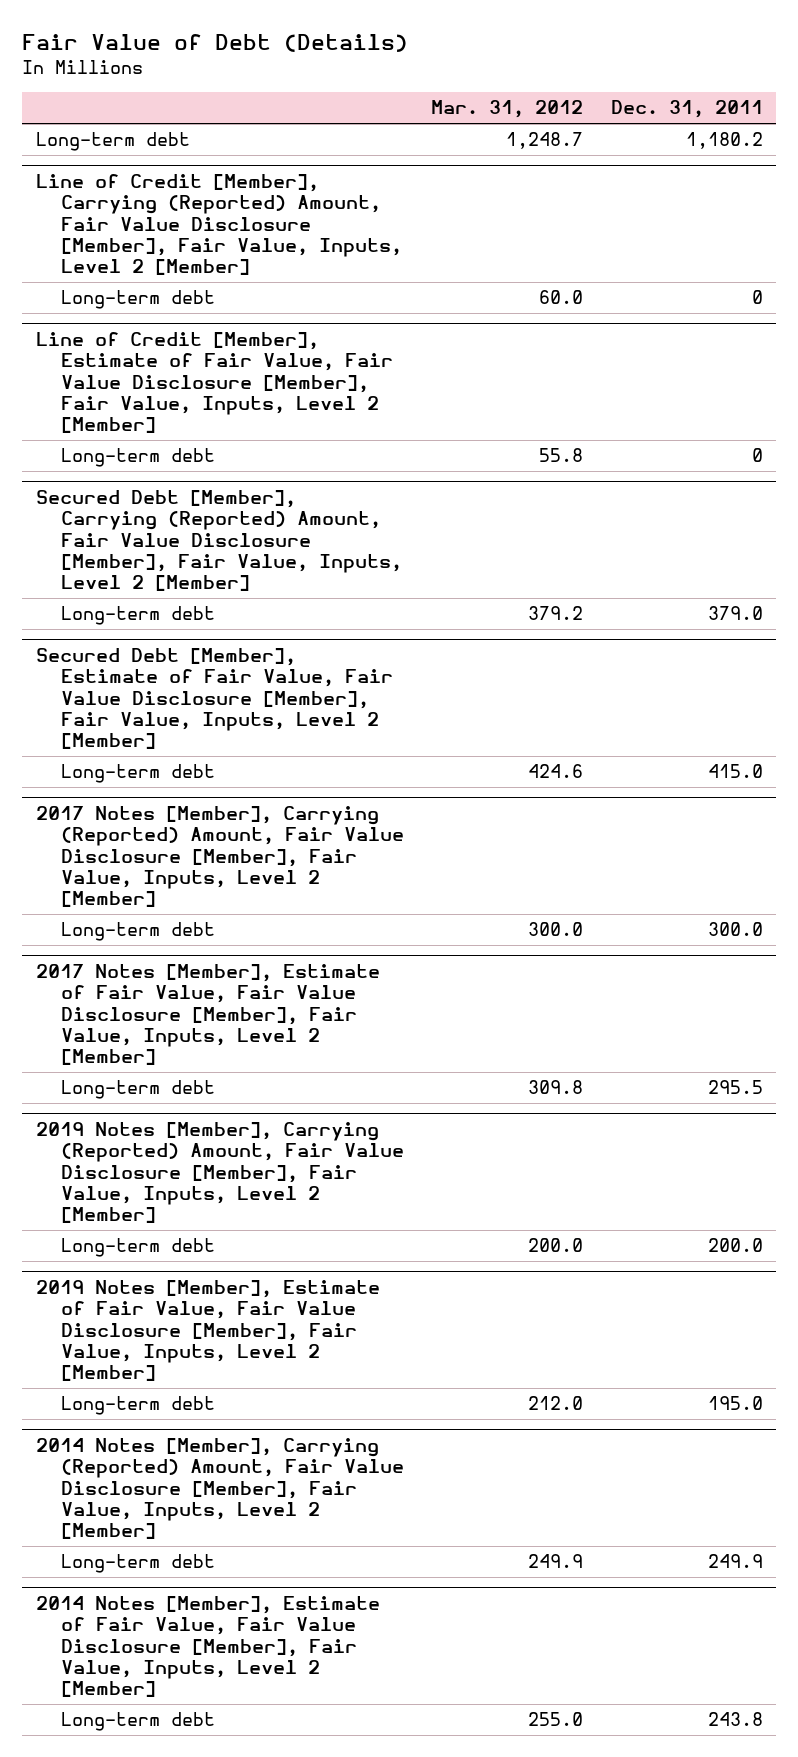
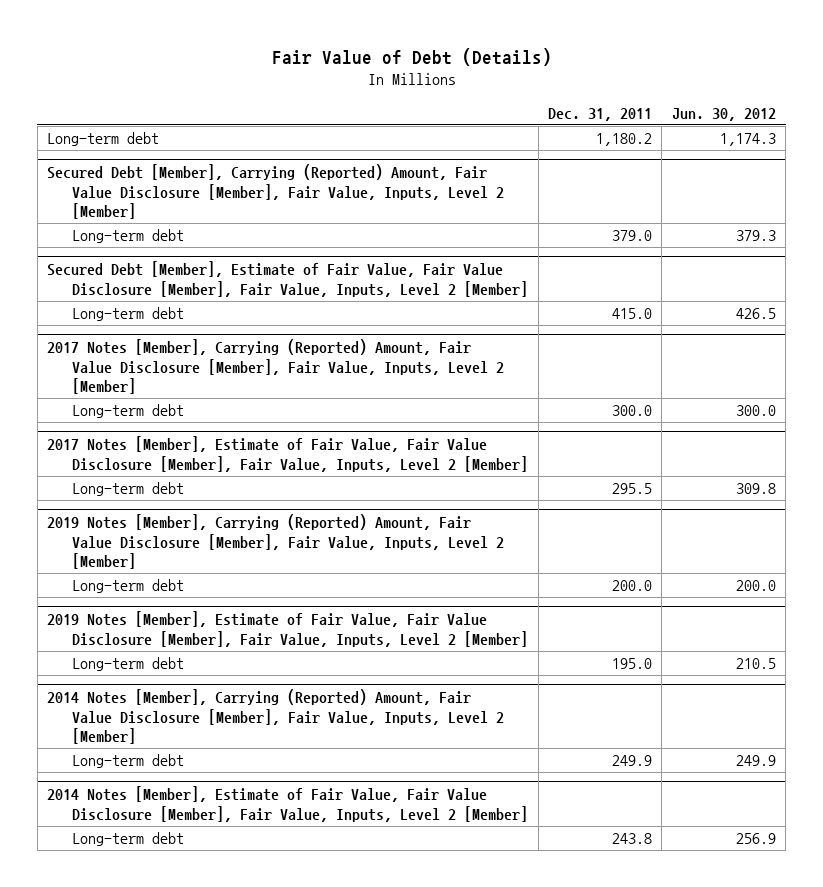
[431,100,584,119] Mar. 31, 2012 -> none
none -> [671,107,776,121] Jun. 30, 2012
[35,174,403,276] Line of Credit [Member], Carrying (Reported) Amount, Fair Value Disclosure [Member], Fair Value, Inputs, Level 2 [Member] -> none
[61,290,216,310] Long-term debt -> none
[35,332,394,434] Line of Credit [Member], Estimate of Fair Value, Fair Value Disclosure [Member], Fair Value, Inputs, Level 2 [Member] -> none
[61,448,216,468] Long-term debt -> none

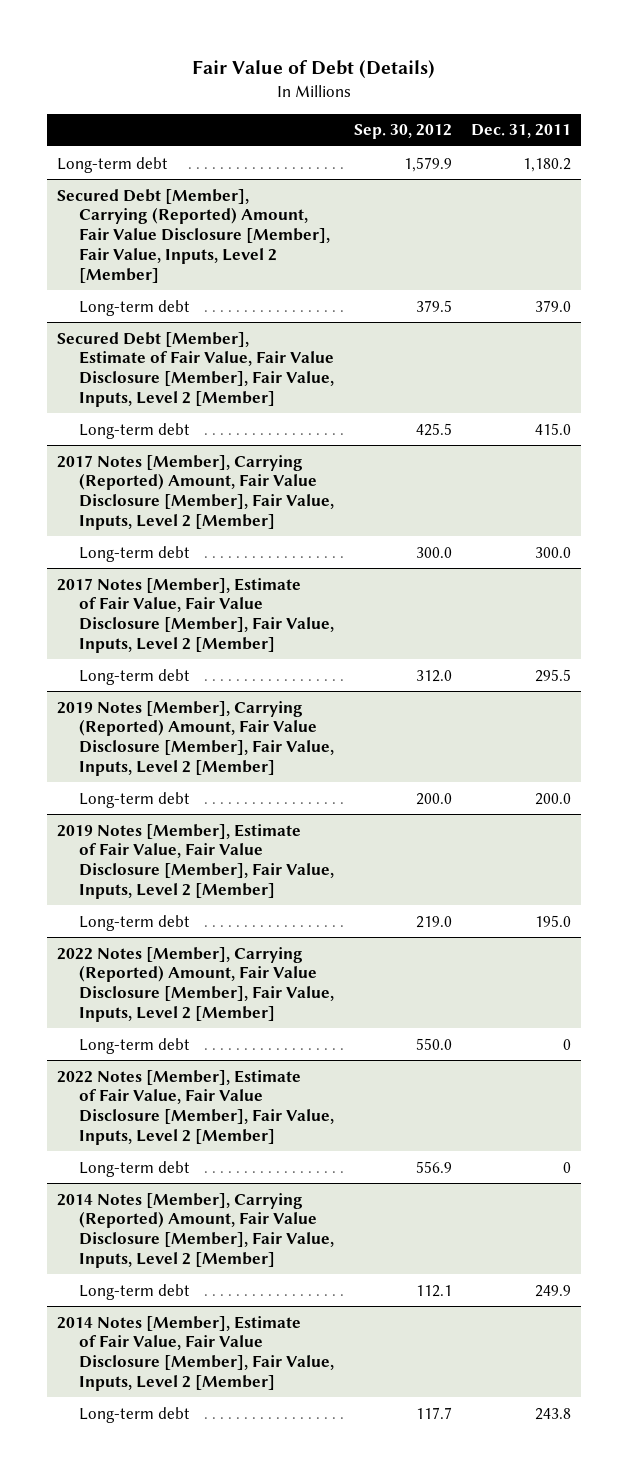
[671,107,776,121] Jun. 30, 2012 -> none
none -> [353,124,452,140] Sep. 30, 2012
none -> [56,946,334,1022] 2022 Notes [Member], Carrying (Reported) Amount, Fair Value Disclosure [Member], Fair Value, Inputs, Level 2 [Member]
none -> [78,1037,190,1054] Long-term debt
none -> [56,1069,334,1145] 2022 Notes [Member], Estimate of Fair Value, Fair Value Disclosure [Member], Fair Value, Inputs, Level 2 [Member]
none -> [78,1160,190,1177] Long-term debt

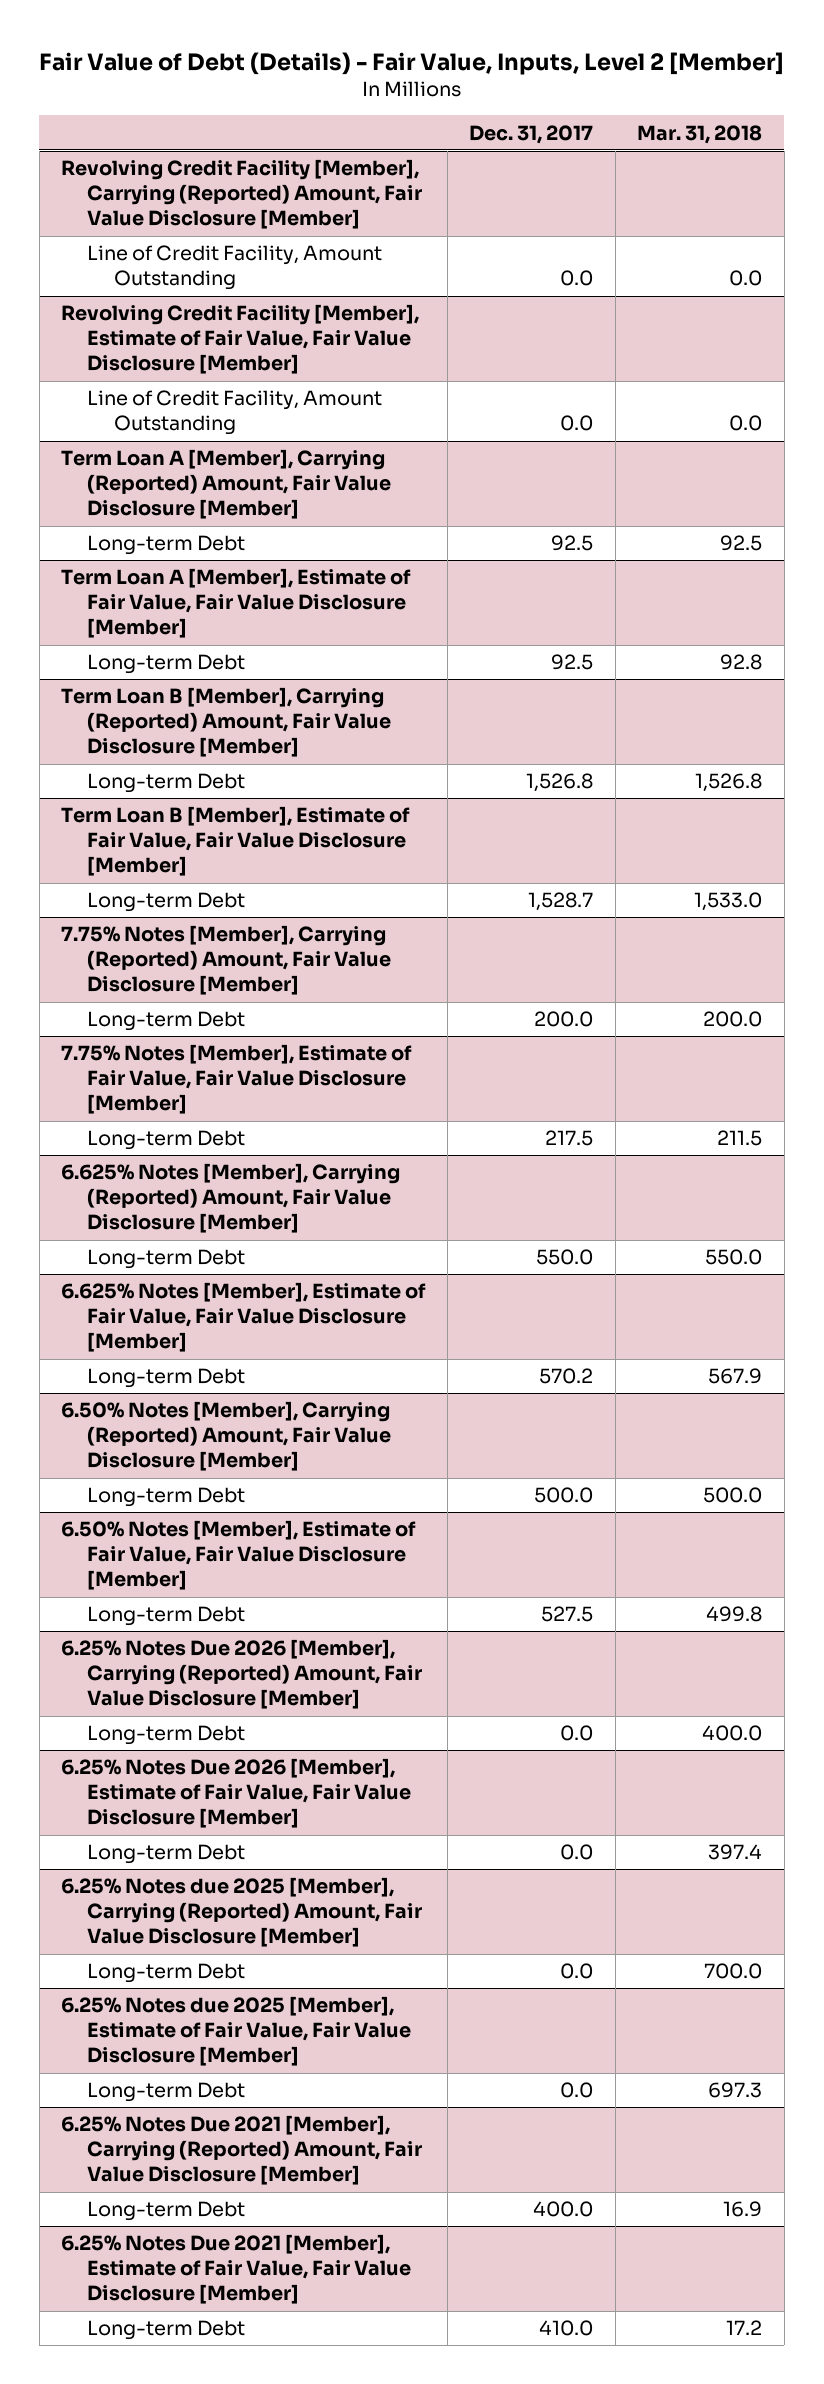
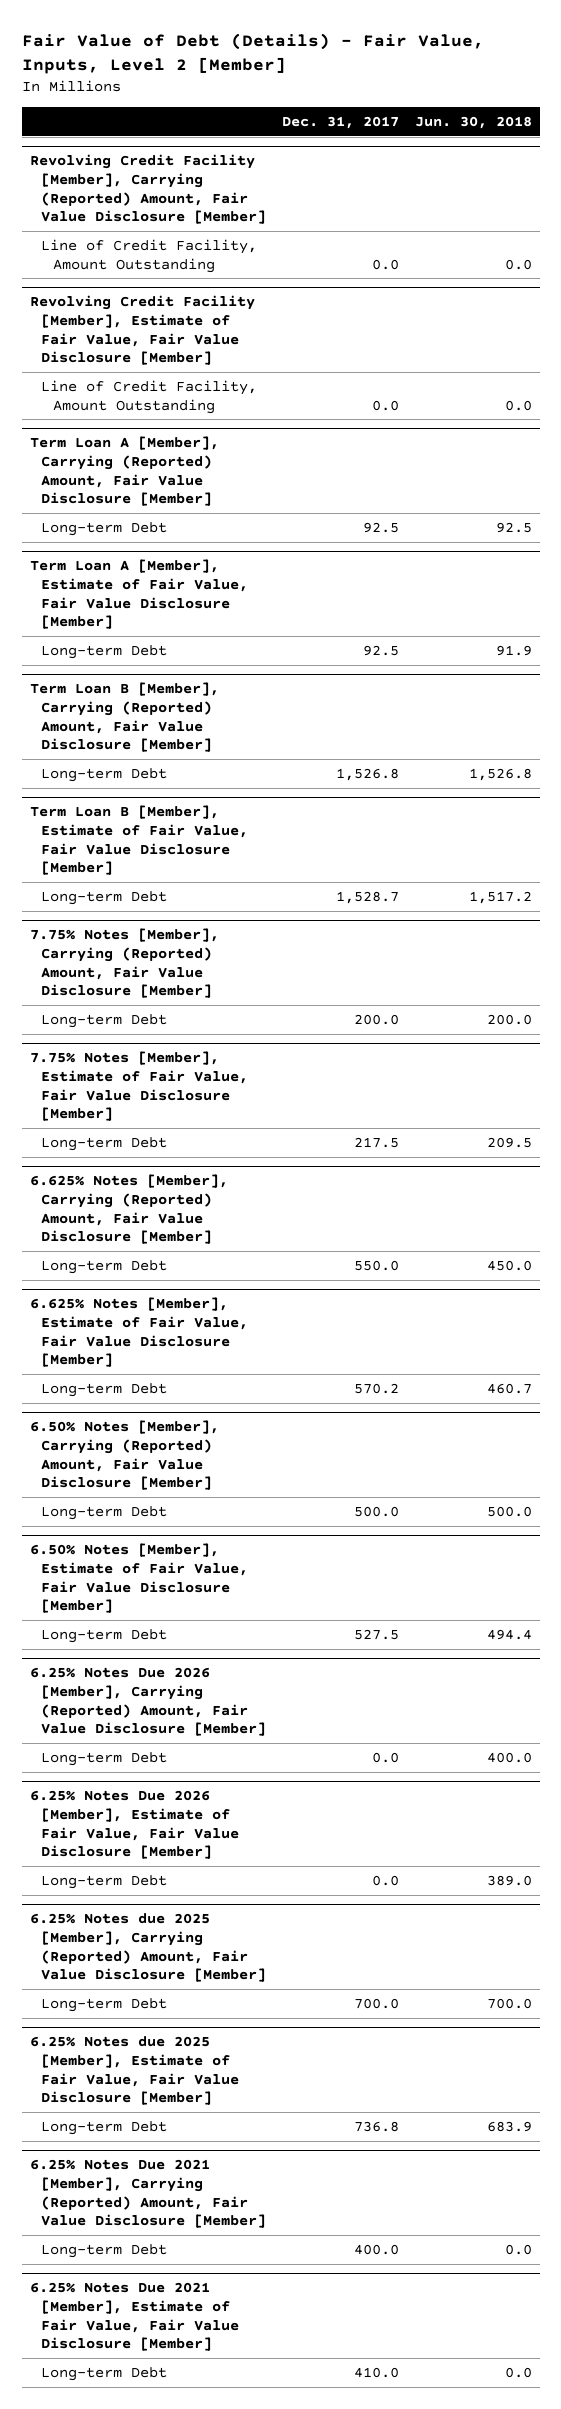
[637,124,763,144] Mar. 31, 2018 -> none
none -> [414,115,532,129] Jun. 30, 2018
[560,1963,594,1980] 0.0 -> [353,1997,399,2009] 700.0
[560,2082,594,2099] 0.0 -> [353,2120,399,2132] 736.8

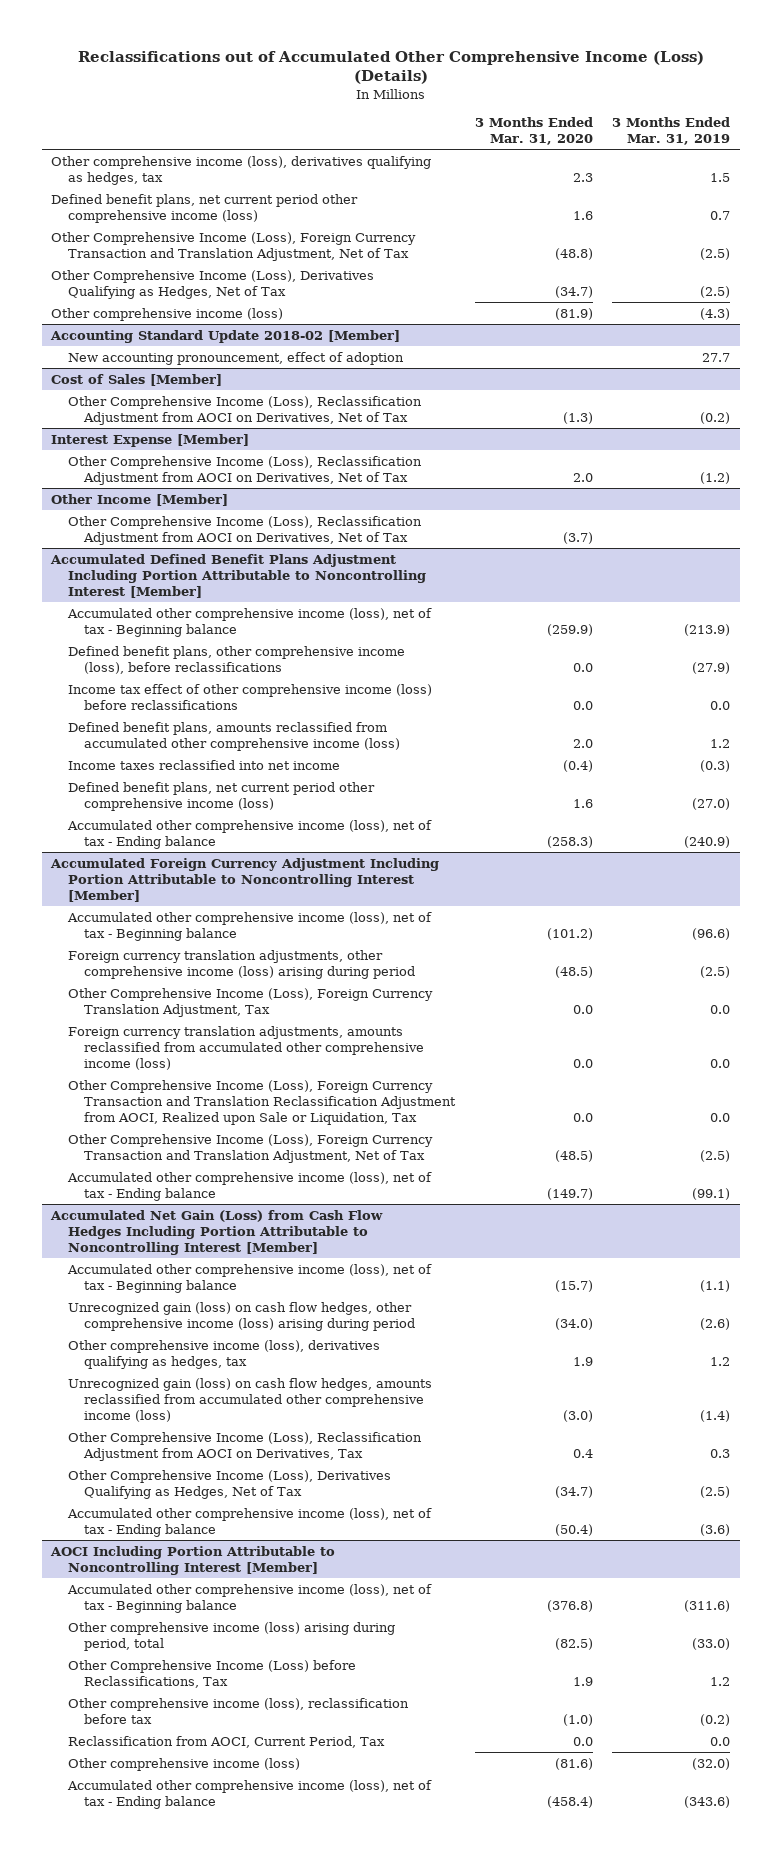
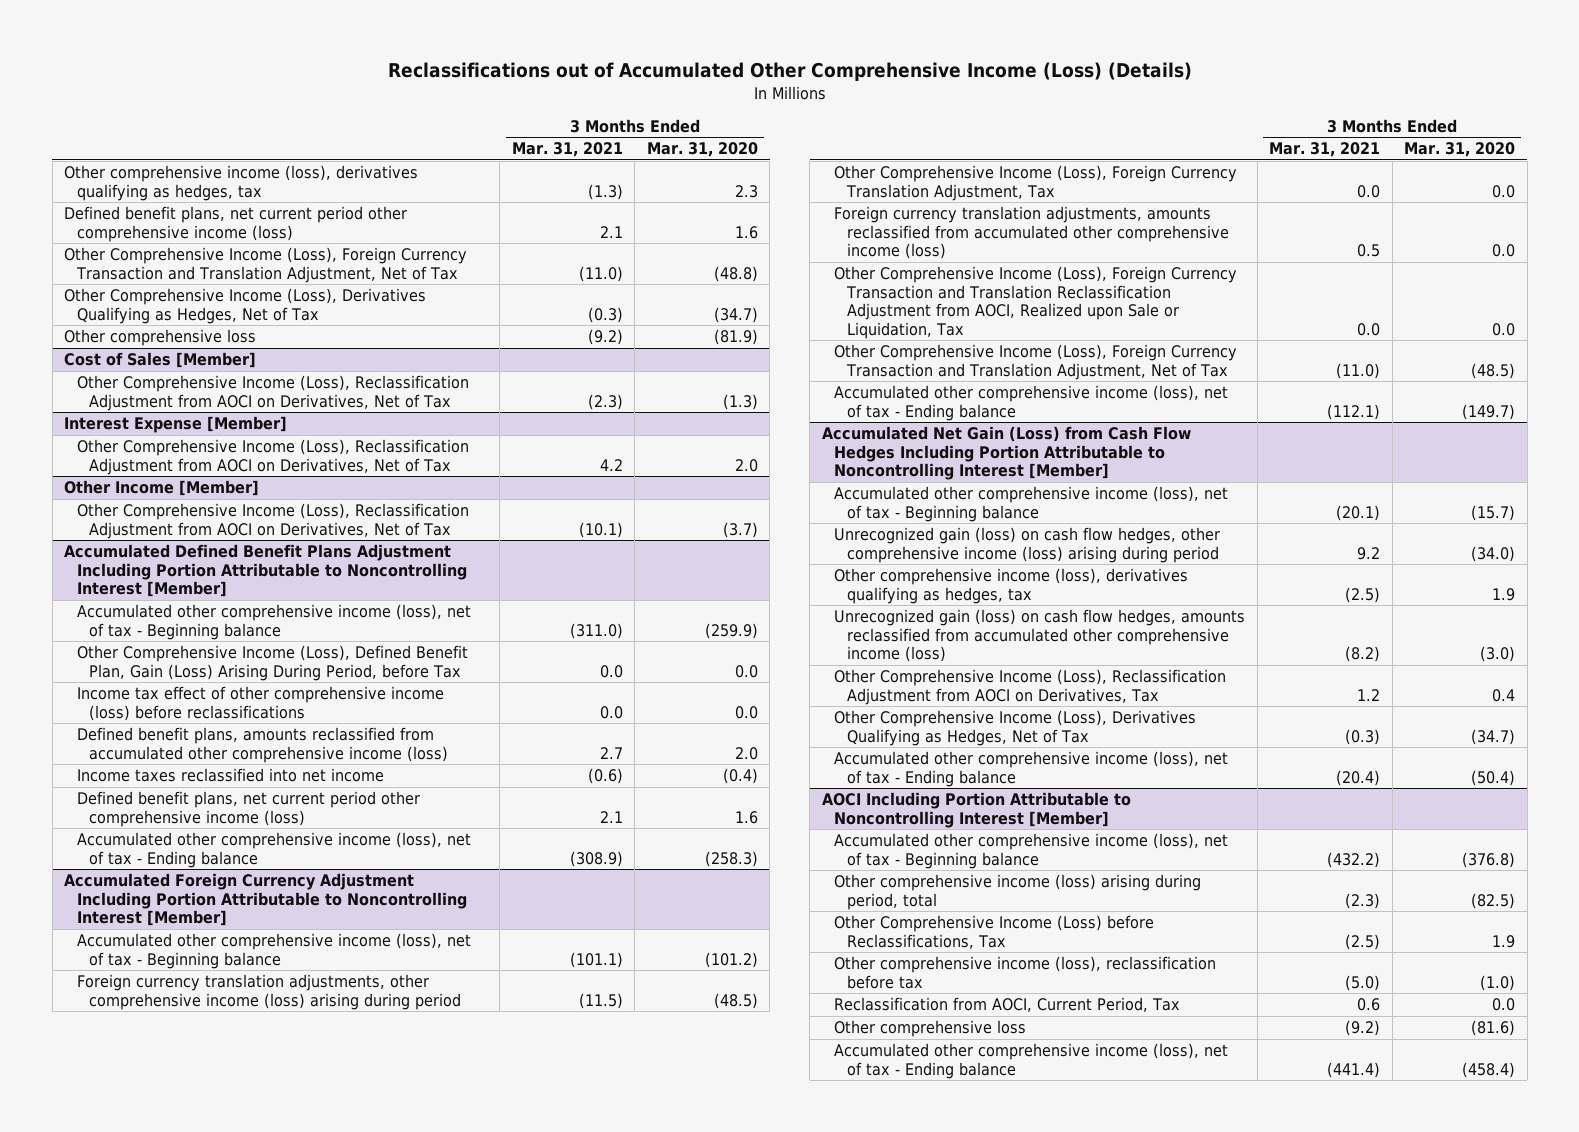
[612,116,731,146] 3 Months Ended Mar. 31, 2019 -> none
none -> [511,142,623,158] Mar. 31, 2021
[50,329,401,343] Accounting Standard Update 2018-02 [Member] -> none
[67,351,404,365] New accounting pronouncement, effect of adoption -> none
[51,307,284,321] Other comprehensive income (loss) -> [63,329,256,347] Other comprehensive loss
[67,645,405,674] Defined benefit plans, other comprehensive income (loss), before reclassifications -> [76,645,468,681] Other Comprehensive Income (Loss), Defined Benefit Plan, Gain (Loss) Arising During Period, before Tax
[67,1757,300,1771] Other comprehensive income (loss) -> [834,1020,1027,1038] Other comprehensive loss

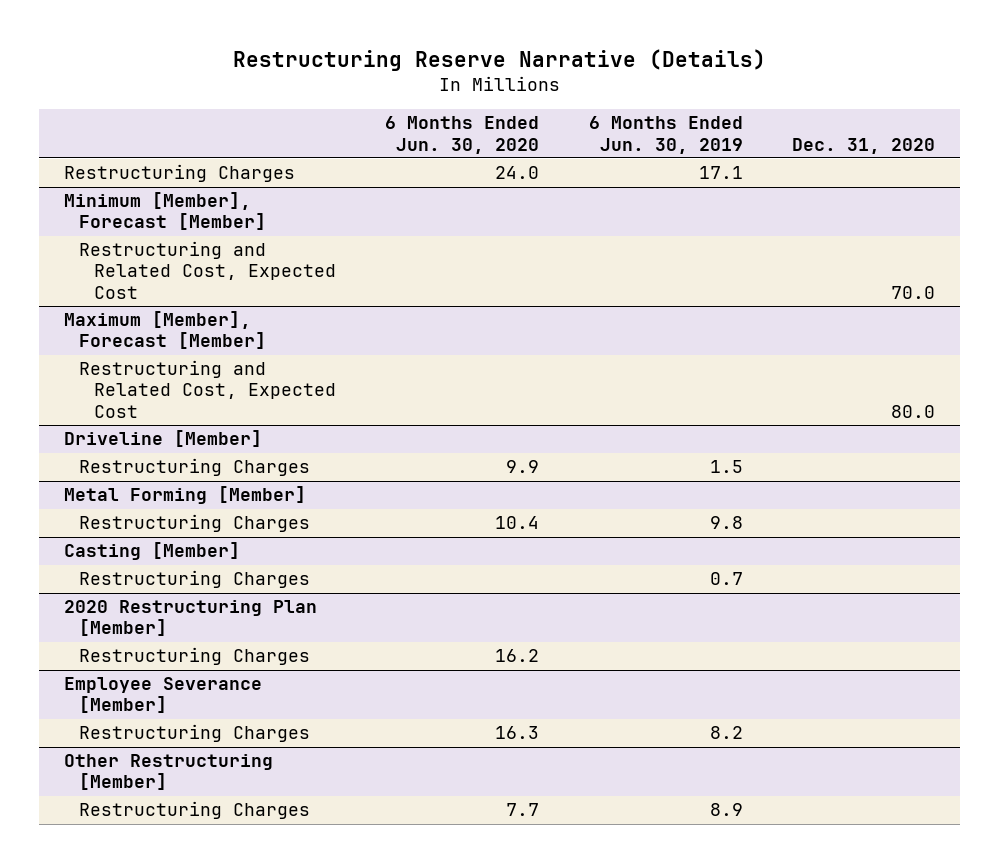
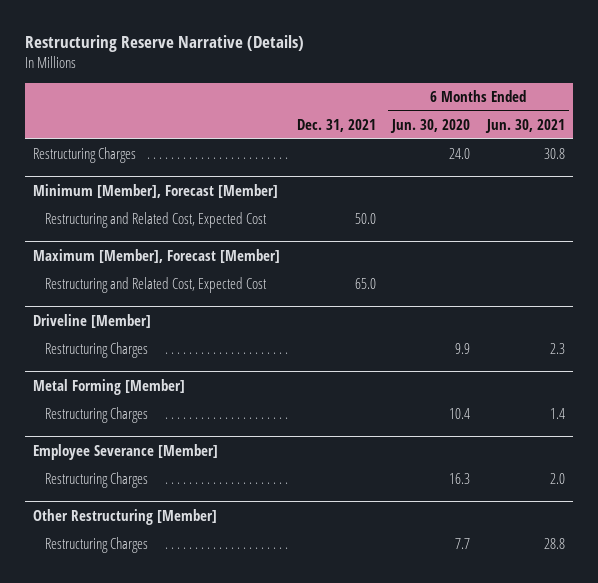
[588,116,743,154] 6 Months Ended Jun. 30, 2019 -> none
[792,137,936,154] Dec. 31, 2020 -> none
none -> [296,118,376,132] Dec. 31, 2021
none -> [484,118,565,133] Jun. 30, 2021
[64,542,241,561] Casting [Member] -> none
[78,570,310,589] Restructuring Charges -> none
[64,600,318,637] 2020 Restructuring Plan [Member] -> none
[78,647,310,666] Restructuring Charges -> none

